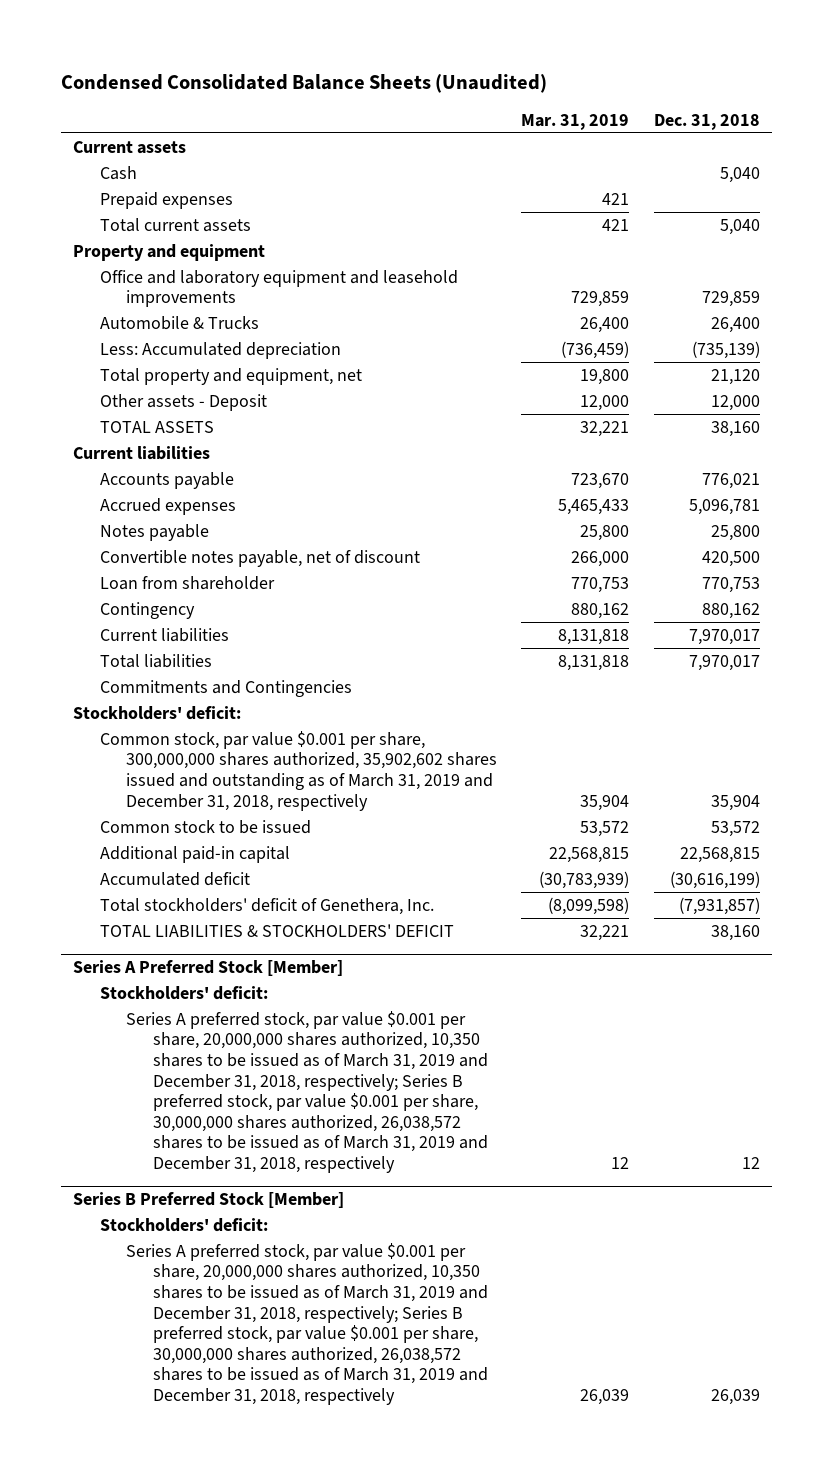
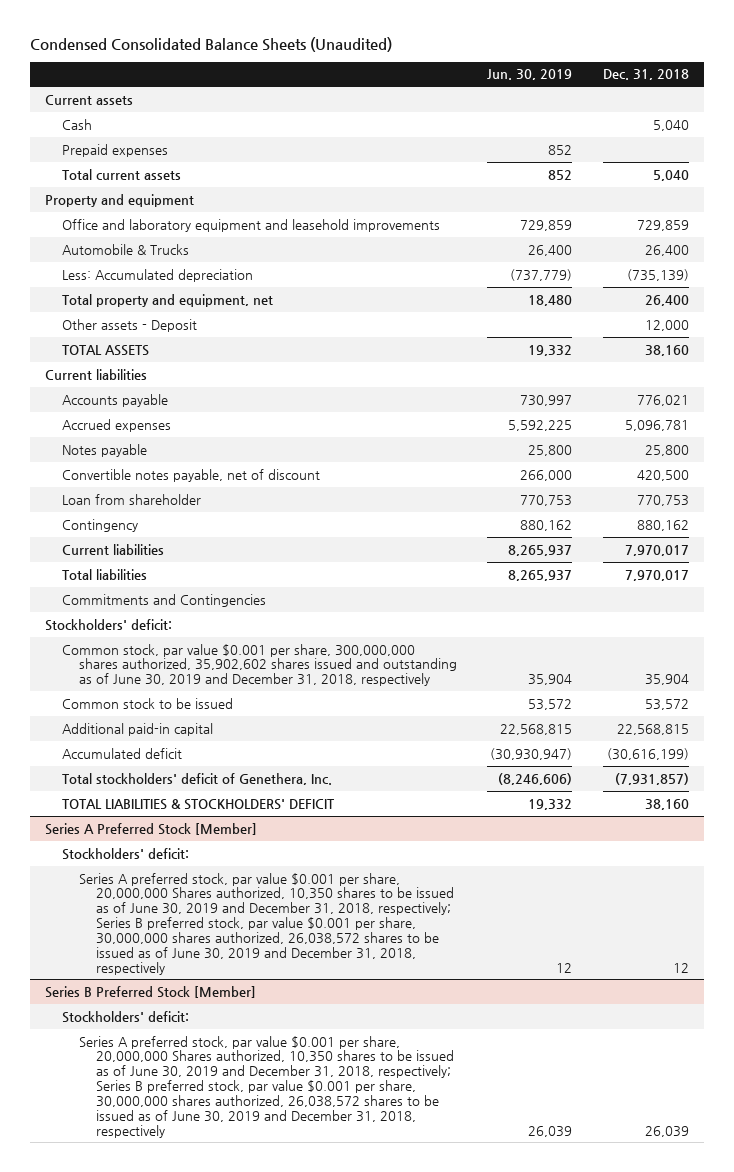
[521,113,630,130] Mar. 31, 2019 -> none
none -> [487,69,573,81] Jun. 30, 2019
[710,368,760,385] 21,120 -> [644,294,689,306] 26,400
[99,730,498,811] Common stock, par value $0.001 per share, 300,000,000 shares authorized, 35,902,602 shares issued and outstanding as of March 31, 2019 and December 31, 2018, respectively -> [61,643,458,687] Common stock, par value $0.001 per share, 300,000,000 shares authorized, 35,902,602 shares issued and outstanding as of June 30, 2019 and December 31, 2018, respectively
[126,1010,488,1174] Series A preferred stock, par value $0.001 per share, 20,000,000 shares authorized, 10,350 shares to be issued as of March 31, 2019 and December 31, 2018, respectively; Series B preferred stock, par value $0.001 per share, 30,000,000 shares authorized, 26,038,572 shares to be issued as of March 31, 2019 and December 31, 2018, respectively -> [79,872,455,975] Series A preferred stock, par value $0.001 per share, 20,000,000 Shares authorized, 10,350 shares to be issued as of June 30, 2019 and December 31, 2018, respectively; Series B preferred stock, par value $0.001 per share, 30,000,000 shares authorized, 26,038,572 shares to be issued as of June 30, 2019 and December 31, 2018, respectively
[126,1242,488,1406] Series A preferred stock, par value $0.001 per share, 20,000,000 shares authorized, 10,350 shares to be issued as of March 31, 2019 and December 31, 2018, respectively; Series B preferred stock, par value $0.001 per share, 30,000,000 shares authorized, 26,038,572 shares to be issued as of March 31, 2019 and December 31, 2018, respectively -> [79,1035,455,1138] Series A preferred stock, par value $0.001 per share, 20,000,000 Shares authorized, 10,350 shares to be issued as of June 30, 2019 and December 31, 2018, respectively; Series B preferred stock, par value $0.001 per share, 30,000,000 shares authorized, 26,038,572 shares to be issued as of June 30, 2019 and December 31, 2018, respectively

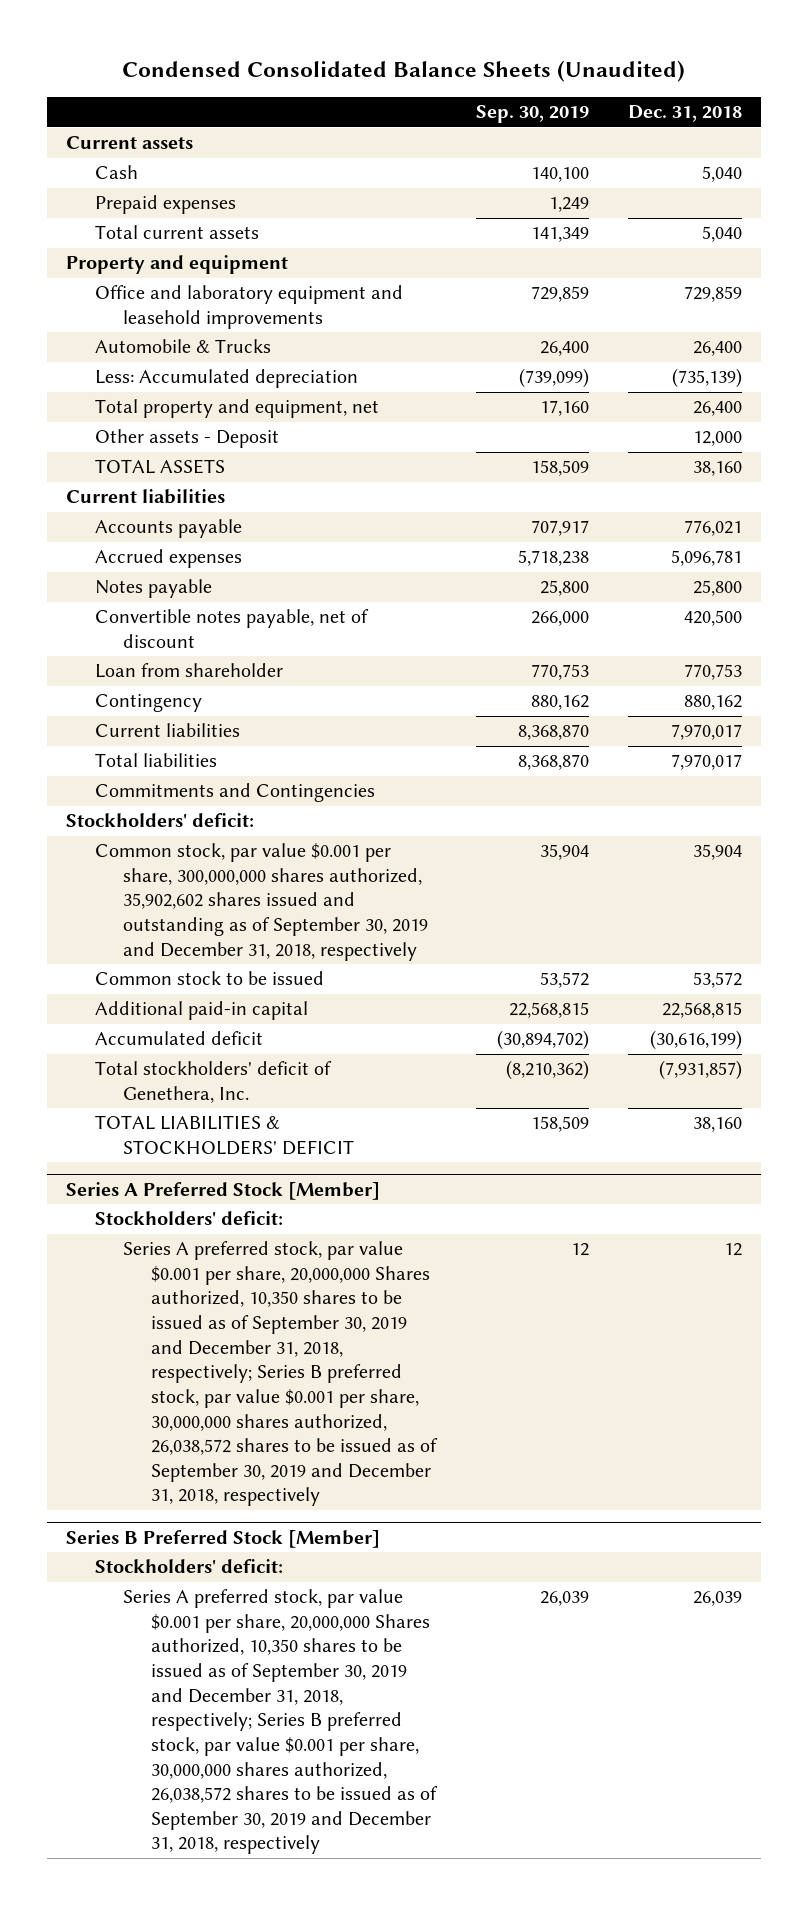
[487,69,573,81] Jun. 30, 2019 -> none
none -> [475,105,589,124] Sep. 30, 2019
[61,643,458,687] Common stock, par value $0.001 per share, 300,000,000 shares authorized, 35,902,602 shares issued and outstanding as of June 30, 2019 and December 31, 2018, respectively -> [94,843,428,961] Common stock, par value $0.001 per share, 300,000,000 shares authorized, 35,902,602 shares issued and outstanding as of September 30, 2019 and December 31, 2018, respectively
[79,872,455,975] Series A preferred stock, par value $0.001 per share, 20,000,000 Shares authorized, 10,350 shares to be issued as of June 30, 2019 and December 31, 2018, respectively; Series B preferred stock, par value $0.001 per share, 30,000,000 shares authorized, 26,038,572 shares to be issued as of June 30, 2019 and December 31, 2018, respectively -> [122,1241,439,1507] Series A preferred stock, par value $0.001 per share, 20,000,000 Shares authorized, 10,350 shares to be issued as of September 30, 2019 and December 31, 2018, respectively; Series B preferred stock, par value $0.001 per share, 30,000,000 shares authorized, 26,038,572 shares to be issued as of September 30, 2019 and December 31, 2018, respectively
[79,1035,455,1138] Series A preferred stock, par value $0.001 per share, 20,000,000 Shares authorized, 10,350 shares to be issued as of June 30, 2019 and December 31, 2018, respectively; Series B preferred stock, par value $0.001 per share, 30,000,000 shares authorized, 26,038,572 shares to be issued as of June 30, 2019 and December 31, 2018, respectively -> [122,1589,439,1855] Series A preferred stock, par value $0.001 per share, 20,000,000 Shares authorized, 10,350 shares to be issued as of September 30, 2019 and December 31, 2018, respectively; Series B preferred stock, par value $0.001 per share, 30,000,000 shares authorized, 26,038,572 shares to be issued as of September 30, 2019 and December 31, 2018, respectively

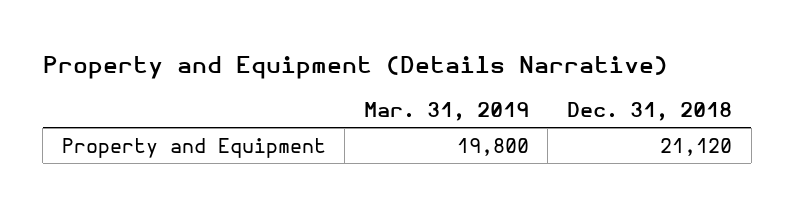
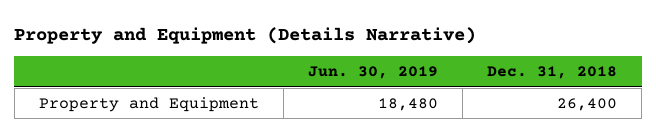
[363,101,529,121] Mar. 31, 2019 -> none
none -> [307,66,438,80] Jun. 30, 2019
[660,137,733,156] 21,120 -> [557,97,618,111] 26,400

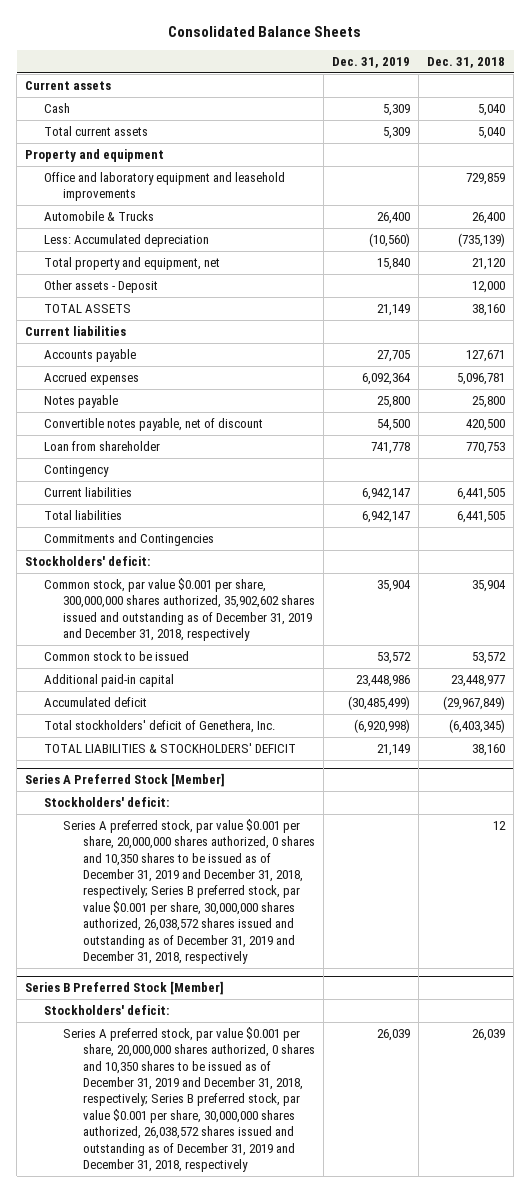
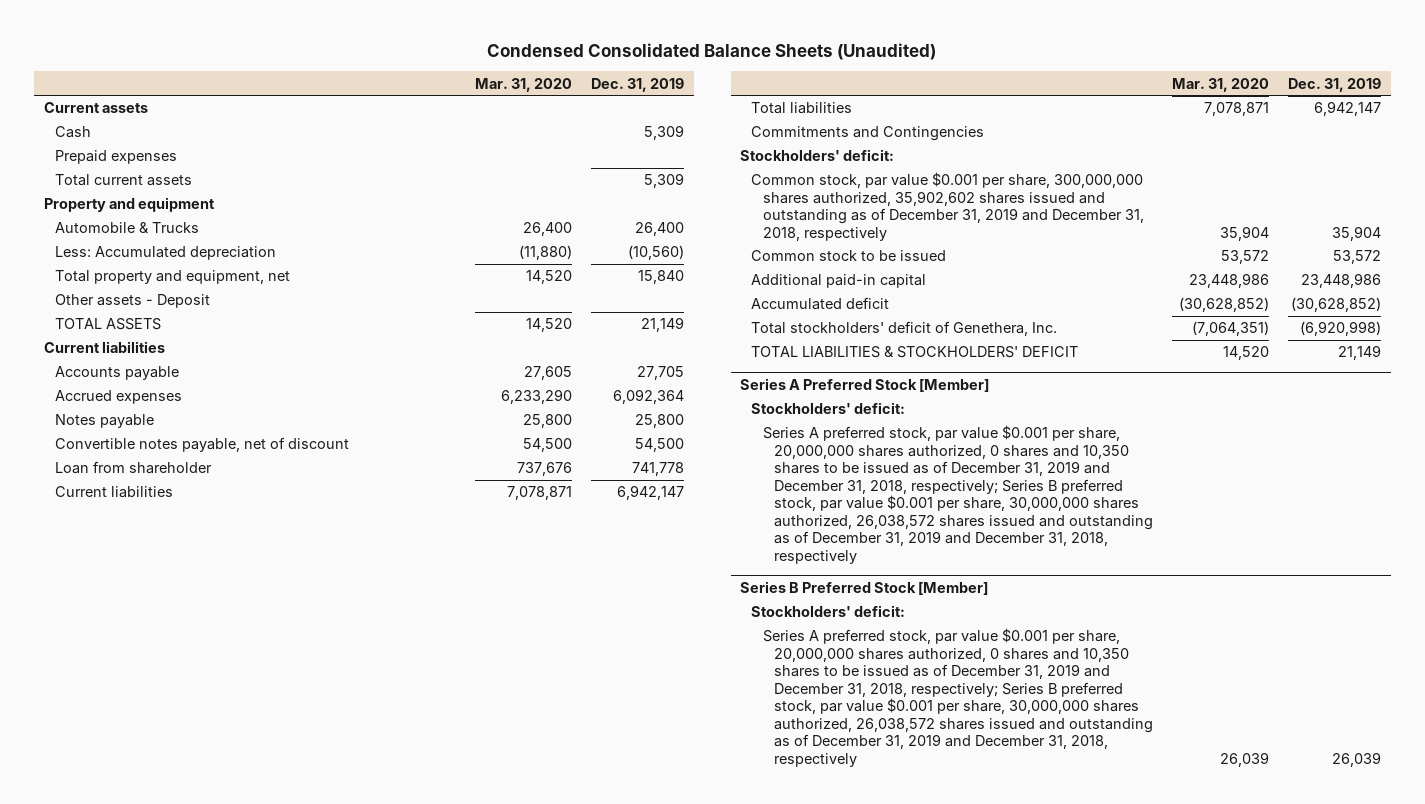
[168,25,362,37] Consolidated Balance Sheets -> [487,42,937,60] Condensed Consolidated Balance Sheets (Unaudited)
[427,57,506,69] Dec. 31, 2018 -> none
none -> [475,77,573,92] Mar. 31, 2020
none -> [54,150,177,165] Prepaid expenses
[44,172,286,202] Office and laboratory equipment and leasehold improvements -> none
[44,465,110,478] Contingency -> none
[348,696,411,711] (30,485,499) -> [1291,297,1382,313] (30,628,852)

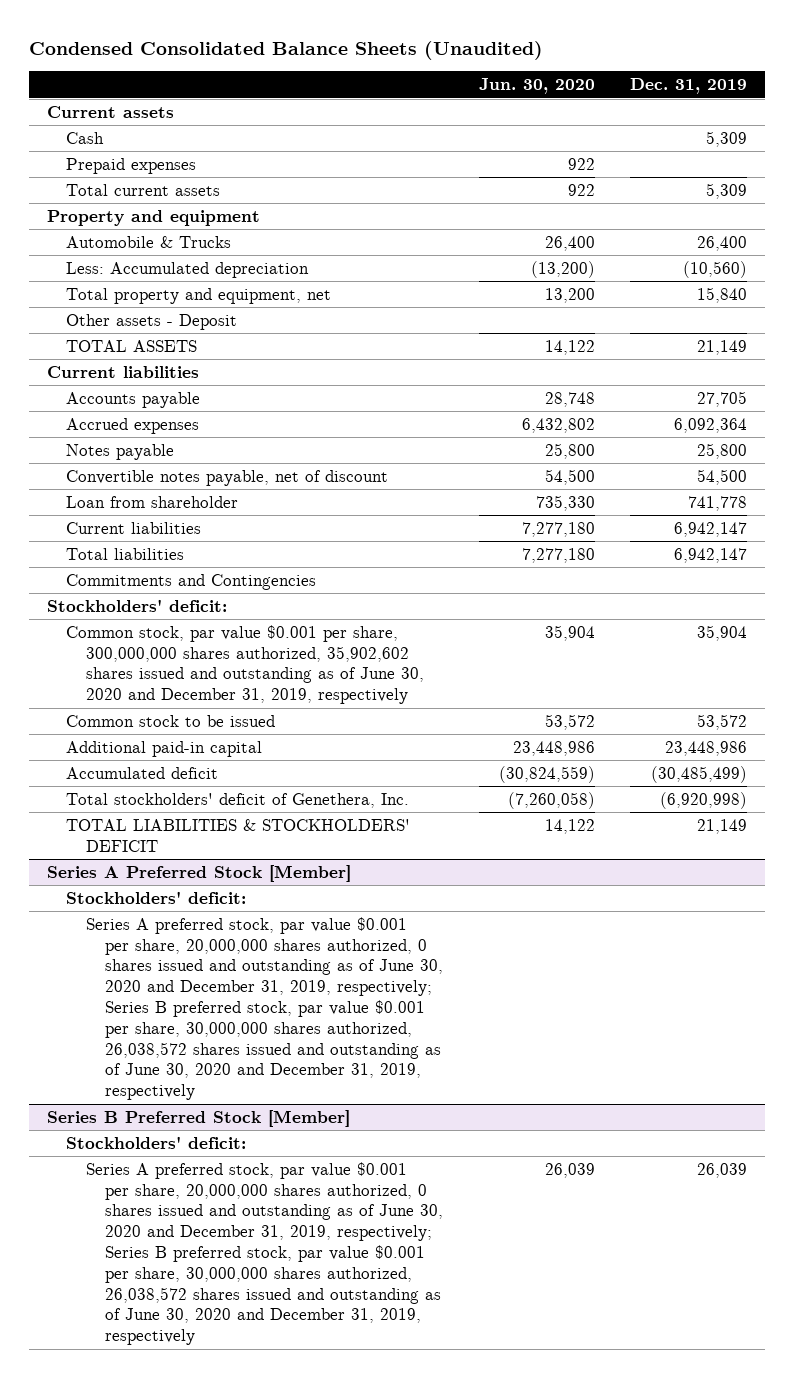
[475,77,573,92] Mar. 31, 2020 -> none
none -> [478,78,595,95] Jun. 30, 2020
[751,172,1144,241] Common stock, par value $0.001 per share, 300,000,000 shares authorized, 35,902,602 shares issued and outstanding as of December 31, 2019 and December 31, 2018, respectively -> [66,624,424,705] Common stock, par value $0.001 per share, 300,000,000 shares authorized, 35,902,602 shares issued and outstanding as of June 30, 2020 and December 31, 2019, respectively
[1291,297,1382,313] (30,628,852) -> [651,765,748,783] (30,485,499)
[762,425,1153,564] Series A preferred stock, par value $0.001 per share, 20,000,000 shares authorized, 0 shares and 10,350 shares to be issued as of December 31, 2019 and December 31, 2018, respectively; Series B preferred stock, par value $0.001 per share, 30,000,000 shares authorized, 26,038,572 shares issued and outstanding as of December 31, 2019 and December 31, 2018, respectively -> [85,916,443,1101] Series A preferred stock, par value $0.001 per share, 20,000,000 shares authorized, 0 shares issued and outstanding as of June 30, 2020 and December 31, 2019, respectively; Series B preferred stock, par value $0.001 per share, 30,000,000 shares authorized, 26,038,572 shares issued and outstanding as of June 30, 2020 and December 31, 2019, respectively
[762,628,1153,767] Series A preferred stock, par value $0.001 per share, 20,000,000 shares authorized, 0 shares and 10,350 shares to be issued as of December 31, 2019 and December 31, 2018, respectively; Series B preferred stock, par value $0.001 per share, 30,000,000 shares authorized, 26,038,572 shares issued and outstanding as of December 31, 2019 and December 31, 2018, respectively -> [85,1161,443,1346] Series A preferred stock, par value $0.001 per share, 20,000,000 shares authorized, 0 shares issued and outstanding as of June 30, 2020 and December 31, 2019, respectively; Series B preferred stock, par value $0.001 per share, 30,000,000 shares authorized, 26,038,572 shares issued and outstanding as of June 30, 2020 and December 31, 2019, respectively

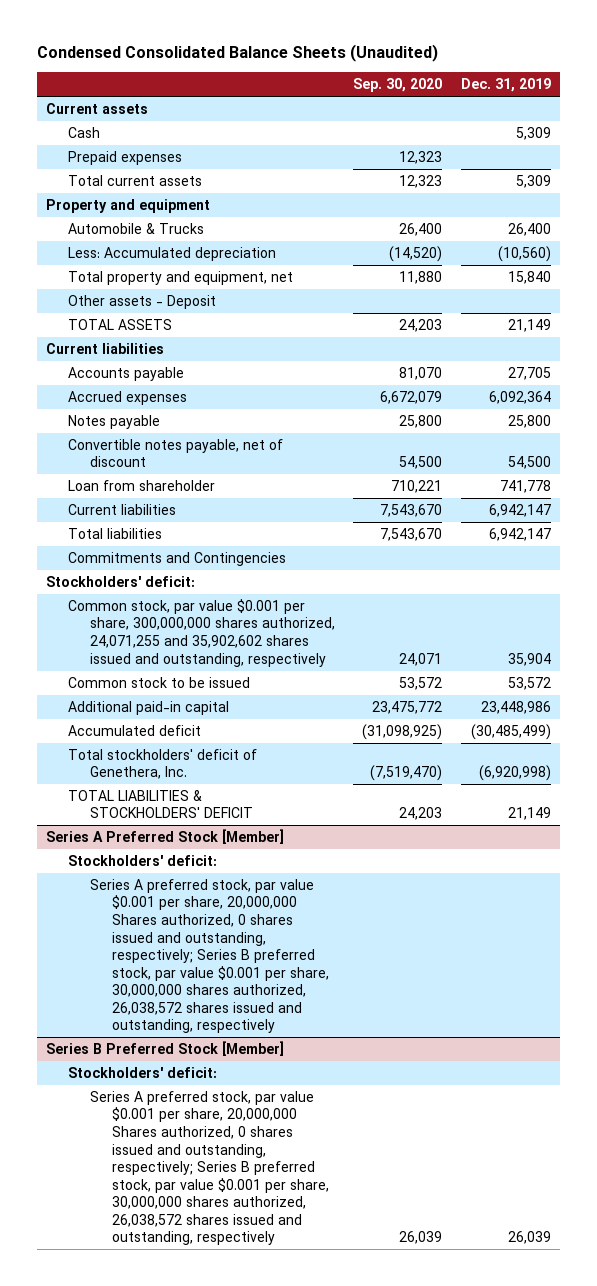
[478,78,595,95] Jun. 30, 2020 -> none
none -> [353,78,443,93] Sep. 30, 2020
[66,624,424,705] Common stock, par value $0.001 per share, 300,000,000 shares authorized, 35,902,602 shares issued and outstanding as of June 30, 2020 and December 31, 2019, respectively -> [68,598,335,667] Common stock, par value $0.001 per share, 300,000,000 shares authorized, 24,071,255 and 35,902,602 shares issued and outstanding, respectively
[85,916,443,1101] Series A preferred stock, par value $0.001 per share, 20,000,000 shares authorized, 0 shares issued and outstanding as of June 30, 2020 and December 31, 2019, respectively; Series B preferred stock, par value $0.001 per share, 30,000,000 shares authorized, 26,038,572 shares issued and outstanding as of June 30, 2020 and December 31, 2019, respectively -> [89,878,329,1034] Series A preferred stock, par value $0.001 per share, 20,000,000 Shares authorized, 0 shares issued and outstanding, respectively; Series B preferred stock, par value $0.001 per share, 30,000,000 shares authorized, 26,038,572 shares issued and outstanding, respectively
[85,1161,443,1346] Series A preferred stock, par value $0.001 per share, 20,000,000 shares authorized, 0 shares issued and outstanding as of June 30, 2020 and December 31, 2019, respectively; Series B preferred stock, par value $0.001 per share, 30,000,000 shares authorized, 26,038,572 shares issued and outstanding as of June 30, 2020 and December 31, 2019, respectively -> [89,1090,329,1246] Series A preferred stock, par value $0.001 per share, 20,000,000 Shares authorized, 0 shares issued and outstanding, respectively; Series B preferred stock, par value $0.001 per share, 30,000,000 shares authorized, 26,038,572 shares issued and outstanding, respectively

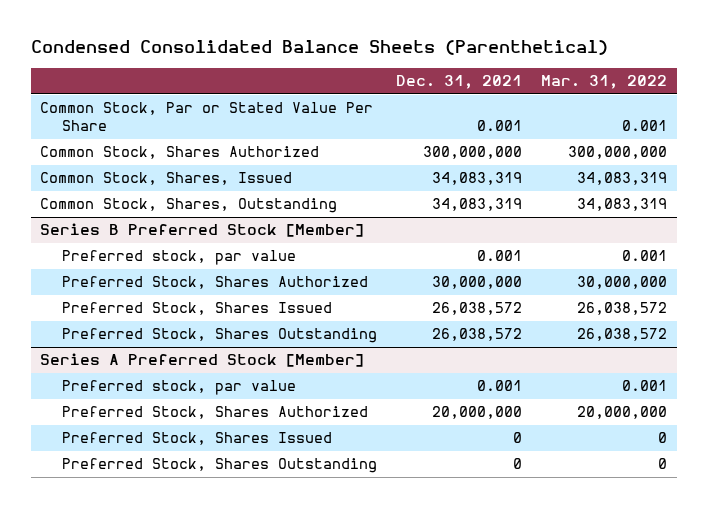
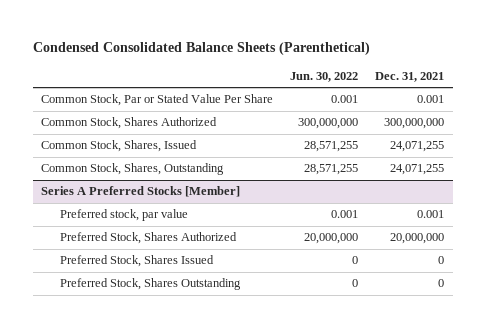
[541,75,668,90] Mar. 31, 2022 -> none
none -> [290,71,359,82] Jun. 30, 2022
[40,223,365,238] Series B Preferred Stock [Member] -> none
[62,250,297,266] Preferred stock, par value -> none
[62,276,369,290] Preferred Stock, Shares Authorized -> none
[62,302,333,316] Preferred Stock, Shares Issued -> none
[62,328,378,344] Preferred Stock, Shares Outstanding -> none
[432,172,523,186] 34,083,319 -> [390,141,445,153] 24,071,255
[432,198,523,212] 34,083,319 -> [390,164,445,176] 24,071,255
[40,353,365,368] Series A Preferred Stock [Member] -> [41,186,241,198] Series A Preferred Stocks [Member]

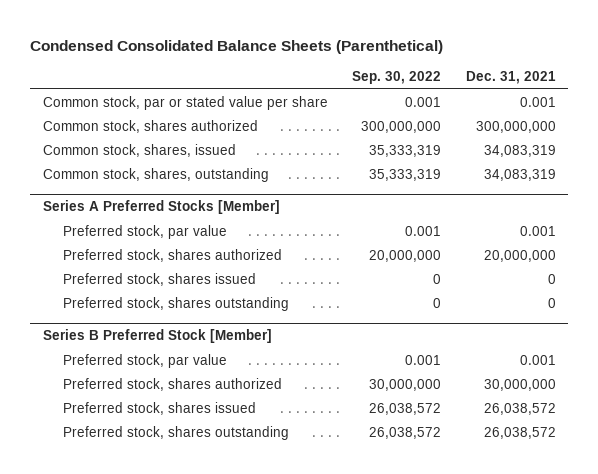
[290,71,359,82] Jun. 30, 2022 -> none
none -> [352,71,442,85] Sep. 30, 2022
[41,94,274,107] Common Stock, Par or Stated Value Per Share -> [42,95,328,110] Common stock, par or stated value per share
[41,117,218,130] Common Stock, Shares Authorized -> [42,119,258,133] Common stock, shares authorized
[41,140,198,153] Common Stock, Shares, Issued -> [42,143,236,157] Common stock, shares, issued
[390,141,445,153] 24,071,255 -> [483,144,556,157] 34,083,319
[41,163,225,176] Common Stock, Shares, Outstanding -> [42,167,269,182] Common stock, shares, outstanding
[390,164,445,176] 24,071,255 -> [483,168,556,181] 34,083,319
[60,232,238,245] Preferred Stock, Shares Authorized -> [63,248,283,262] Preferred stock, shares authorized
[60,255,215,268] Preferred Stock, Shares Issued -> [63,272,257,286] Preferred stock, shares issued
[60,278,242,291] Preferred Stock, Shares Outstanding -> [63,296,290,311] Preferred stock, shares outstanding
none -> [42,329,272,344] Series B Preferred Stock [Member]
none -> [63,353,228,368] Preferred stock, par value
none -> [63,377,283,391] Preferred stock, shares authorized
none -> [63,401,257,415] Preferred stock, shares issued
none -> [63,425,290,440] Preferred stock, shares outstanding

